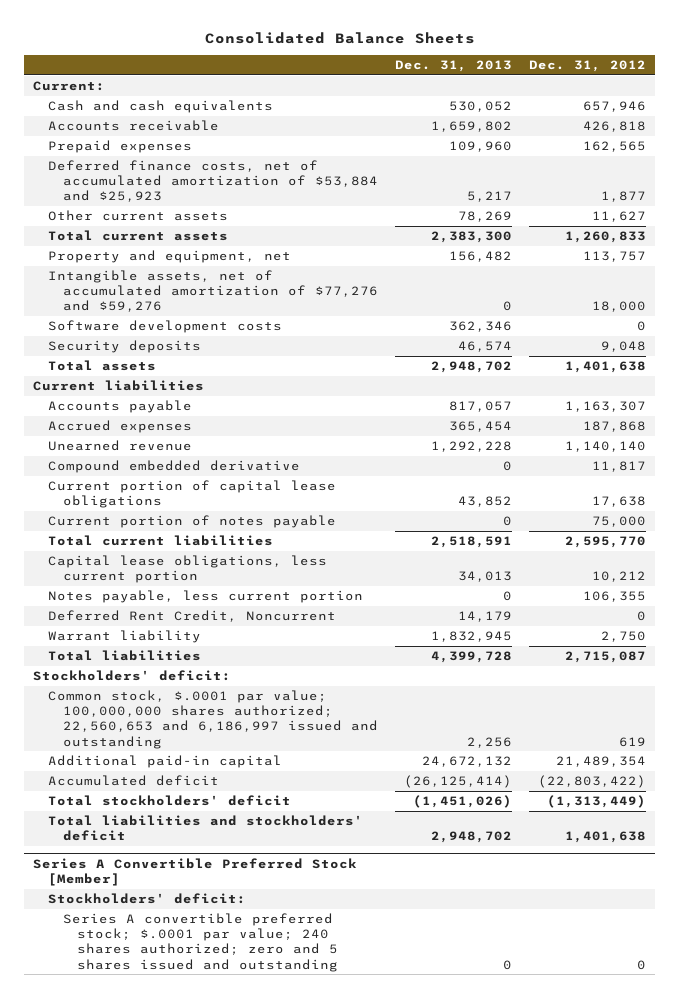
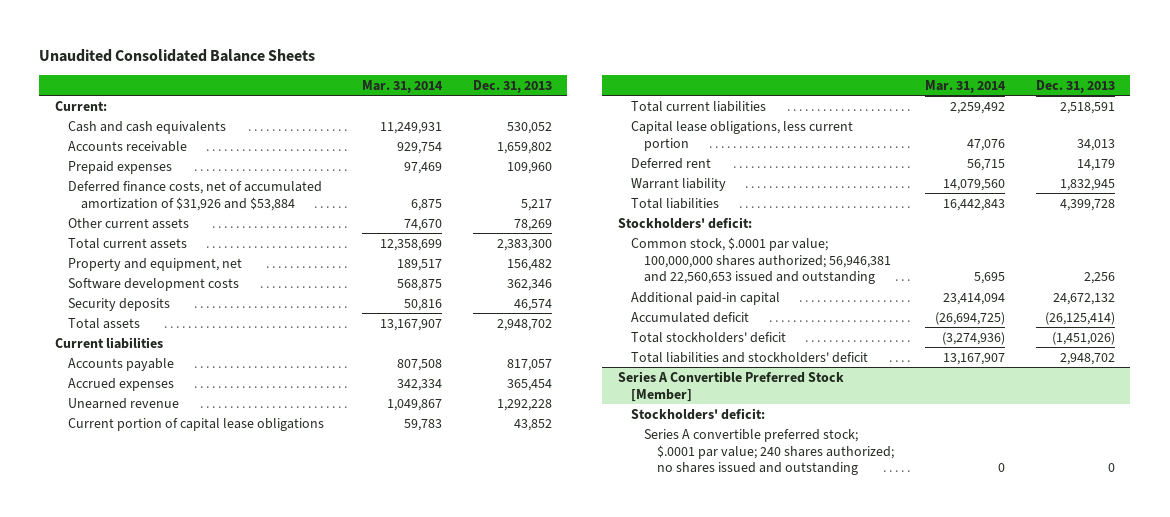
[204,31,475,44] Consolidated Balance Sheets -> [39,49,316,63] Unaudited Consolidated Balance Sheets
[529,60,647,73] Dec. 31, 2012 -> none
none -> [362,79,444,93] Mar. 31, 2014
[47,160,378,203] Deferred finance costs, net of accumulated amortization of $53,884 and $25,923 -> [67,180,322,211] Deferred finance costs, net of accumulated amortization of $31,926 and $53,884
[47,270,378,313] Intangible assets, net of accumulated amortization of $77,276 and $59,276 -> none
[47,460,300,474] Compound embedded derivative -> none
[47,515,336,529] Current portion of notes payable -> none
[47,590,363,604] Notes payable, less current portion -> none
[47,610,336,623] Deferred Rent Credit, Noncurrent -> [630,157,711,169] Deferred rent
[47,690,378,749] Common stock, $.0001 par value; 100,000,000 shares authorized; 22,560,653 and 6,186,997 issued and outstanding -> [630,236,891,285] Common stock, $.0001 par value; 100,000,000 shares authorized; 56,946,381 and 22,560,653 issued and outstanding
[62,913,339,972] Series A convertible preferred stock; $.0001 par value; 240 shares authorized; zero and 5 shares issued and outstanding -> [643,428,895,476] Series A convertible preferred stock; $.0001 par value; 240 shares authorized; no shares issued and outstanding

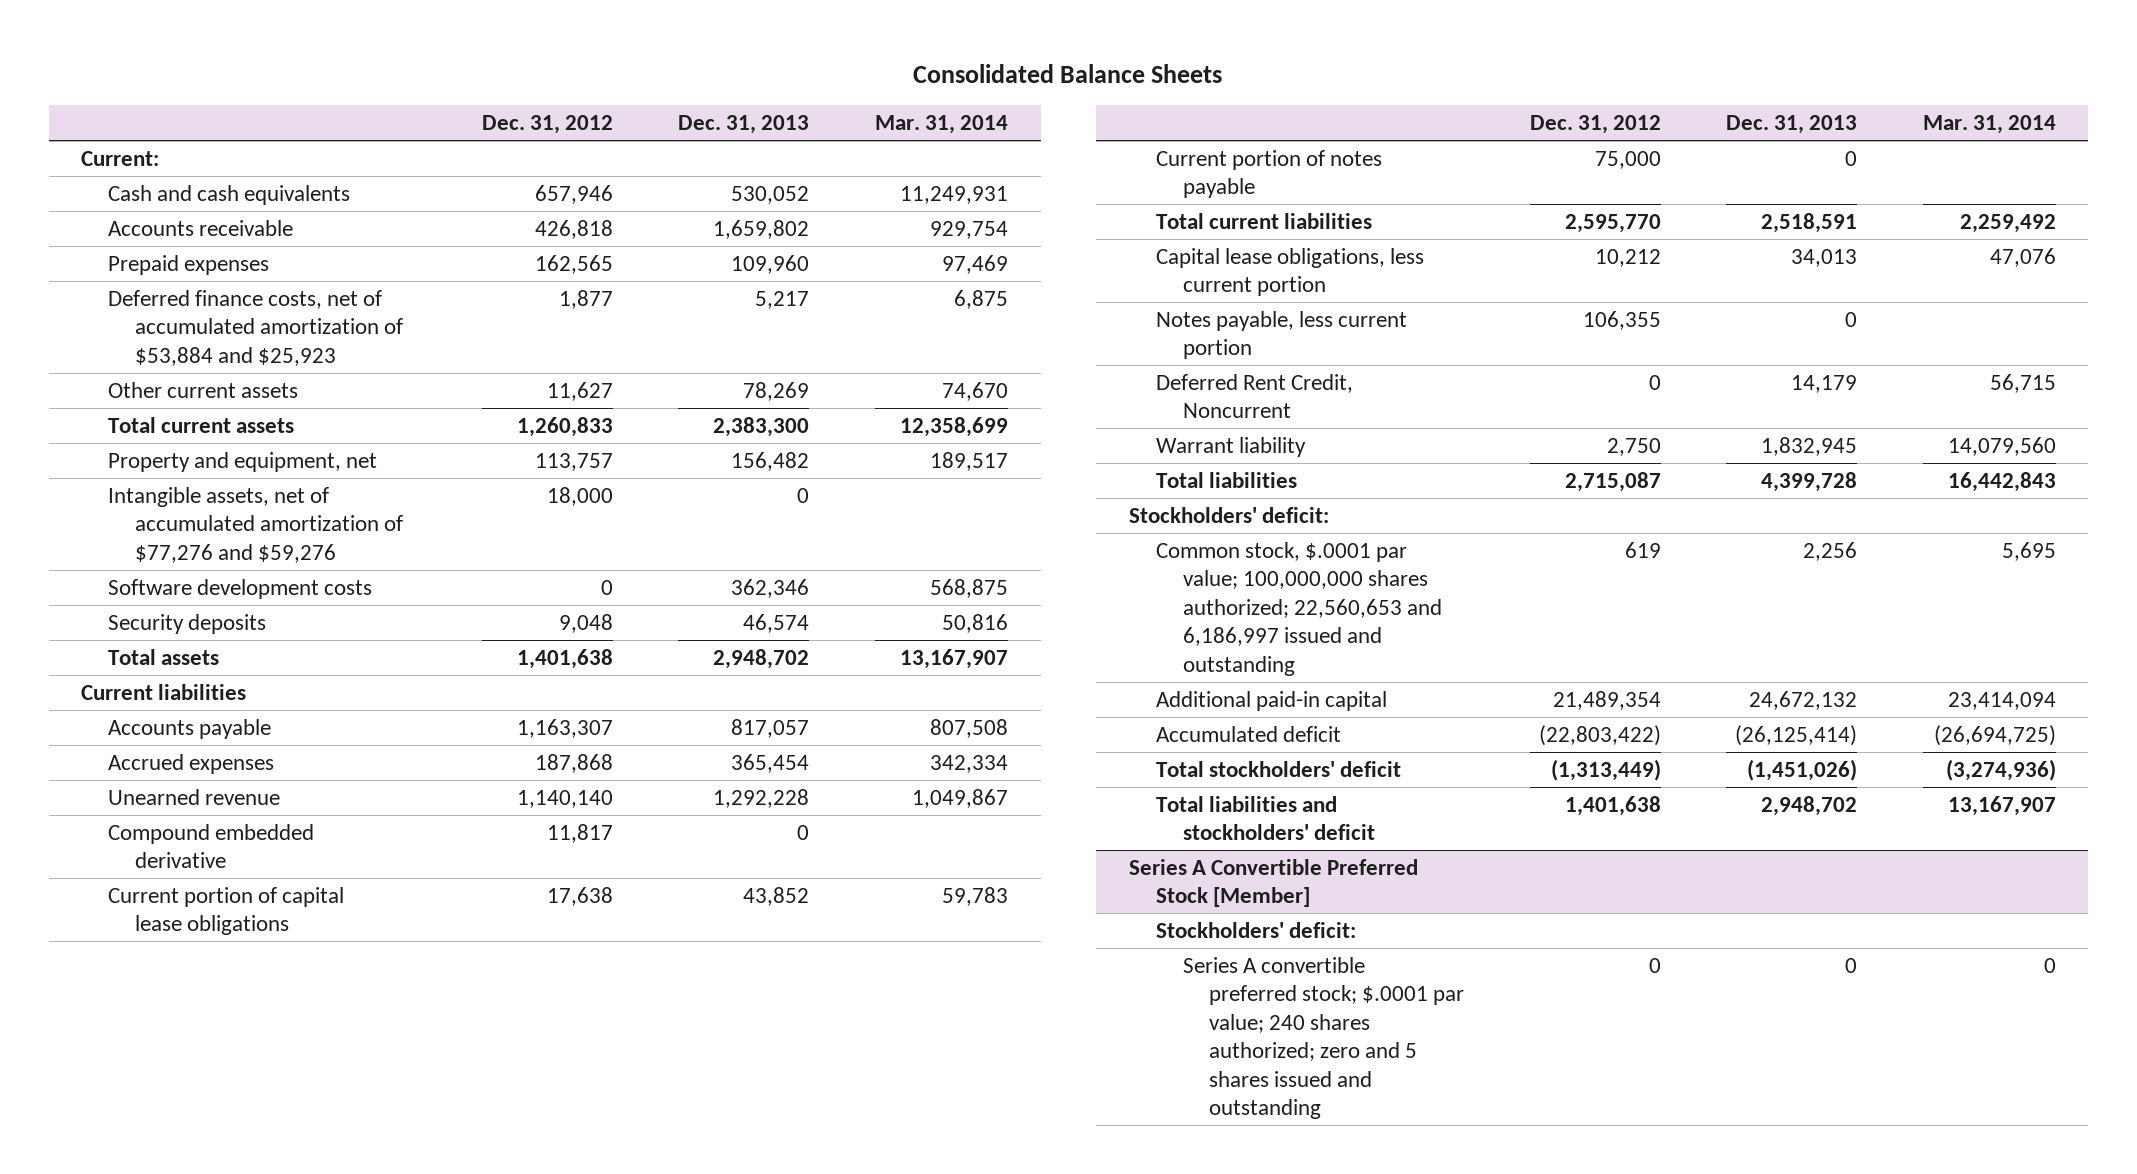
[39,49,316,63] Unaudited Consolidated Balance Sheets -> [913,64,1223,84] Consolidated Balance Sheets
none -> [482,115,614,135] Dec. 31, 2012
[67,180,322,211] Deferred finance costs, net of accumulated amortization of $31,926 and $53,884 -> [108,289,403,366] Deferred finance costs, net of accumulated amortization of $53,884 and $25,923
none -> [108,486,403,563] Intangible assets, net of accumulated amortization of $77,276 and $59,276
none -> [108,823,315,869] Compound embedded derivative
none -> [1155,149,1382,199] Current portion of notes payable
none -> [1155,310,1407,360] Notes payable, less current portion
[630,157,711,169] Deferred rent -> [1155,373,1353,419] Deferred Rent Credit, Noncurrent
[630,236,891,285] Common stock, $.0001 par value; 100,000,000 shares authorized; 56,946,381 and 22,560,653 issued and outstanding -> [1155,541,1442,676] Common stock, $.0001 par value; 100,000,000 shares authorized; 22,560,653 and 6,186,997 issued and outstanding
[643,428,895,476] Series A convertible preferred stock; $.0001 par value; 240 shares authorized; no shares issued and outstanding -> [1182,956,1465,1120] Series A convertible preferred stock; $.0001 par value; 240 shares authorized; zero and 5 shares issued and outstanding

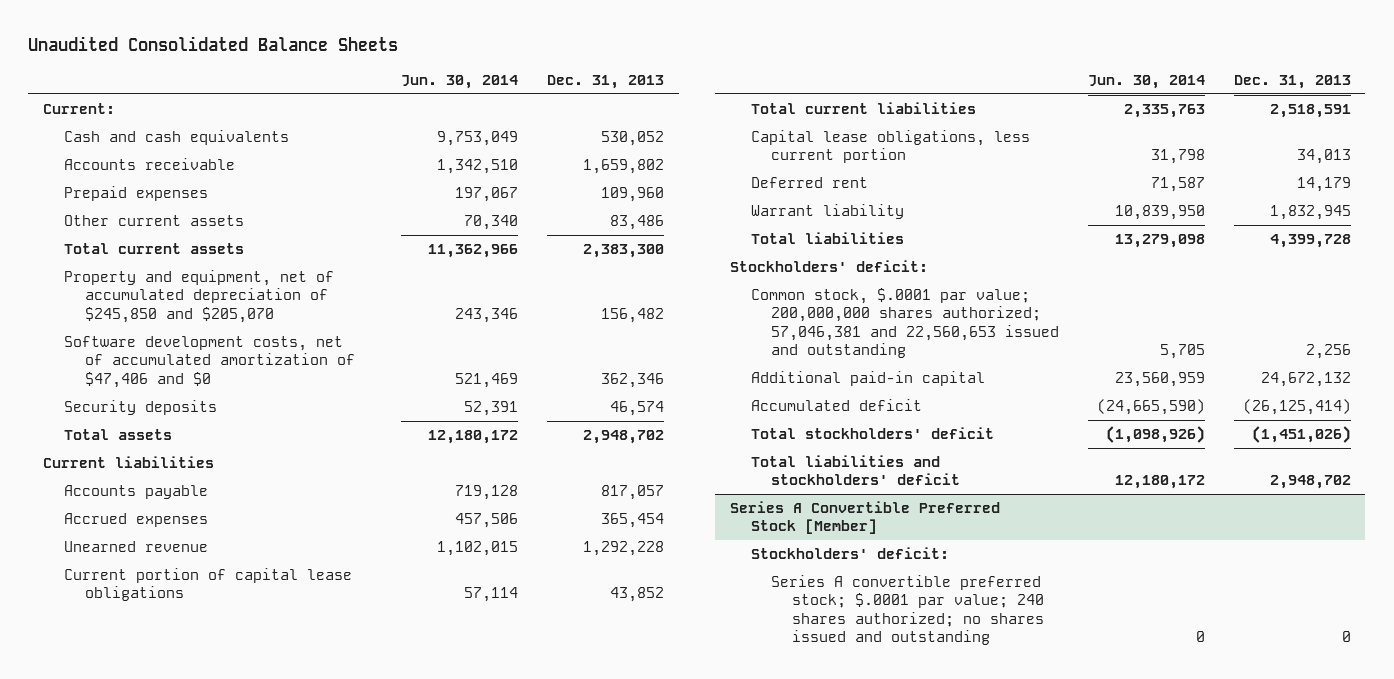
[913,64,1223,84] Consolidated Balance Sheets -> [28,36,399,52] Unaudited Consolidated Balance Sheets
[482,115,614,135] Dec. 31, 2012 -> none
[874,115,1008,135] Mar. 31, 2014 -> none
none -> [401,75,519,90] Jun. 30, 2014
[108,289,403,366] Deferred finance costs, net of accumulated amortization of $53,884 and $25,923 -> none
[743,381,810,401] 78,269 -> [610,215,665,231] 83,486
[108,486,403,563] Intangible assets, net of accumulated amortization of $77,276 and $59,276 -> none
[108,451,378,472] Property and equipment, net -> [63,270,334,323] Property and equipment, net of accumulated depreciation of $245,850 and $205,070
[108,578,373,599] Software development costs -> [63,336,355,388] Software development costs, net of accumulated amortization of $47,406 and $0
[108,823,315,869] Compound embedded derivative -> none
[1155,149,1382,199] Current portion of notes payable -> none
[1155,310,1407,360] Notes payable, less current portion -> none
[1155,373,1353,419] Deferred Rent Credit, Noncurrent -> [750,177,868,189] Deferred rent
[1155,541,1442,676] Common stock, $.0001 par value; 100,000,000 shares authorized; 22,560,653 and 6,186,997 issued and outstanding -> [750,288,1060,359] Common stock, $.0001 par value; 200,000,000 shares authorized; 57,046,381 and 22,560,653 issued and outstanding
[1182,956,1465,1120] Series A convertible preferred stock; $.0001 par value; 240 shares authorized; zero and 5 shares issued and outstanding -> [771,575,1045,646] Series A convertible preferred stock; $.0001 par value; 240 shares authorized; no shares issued and outstanding

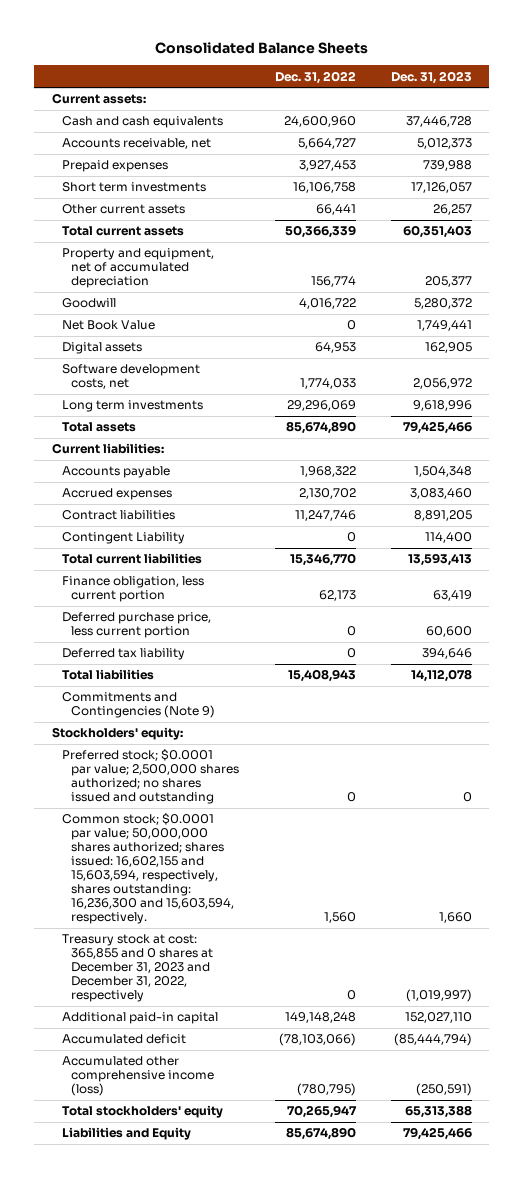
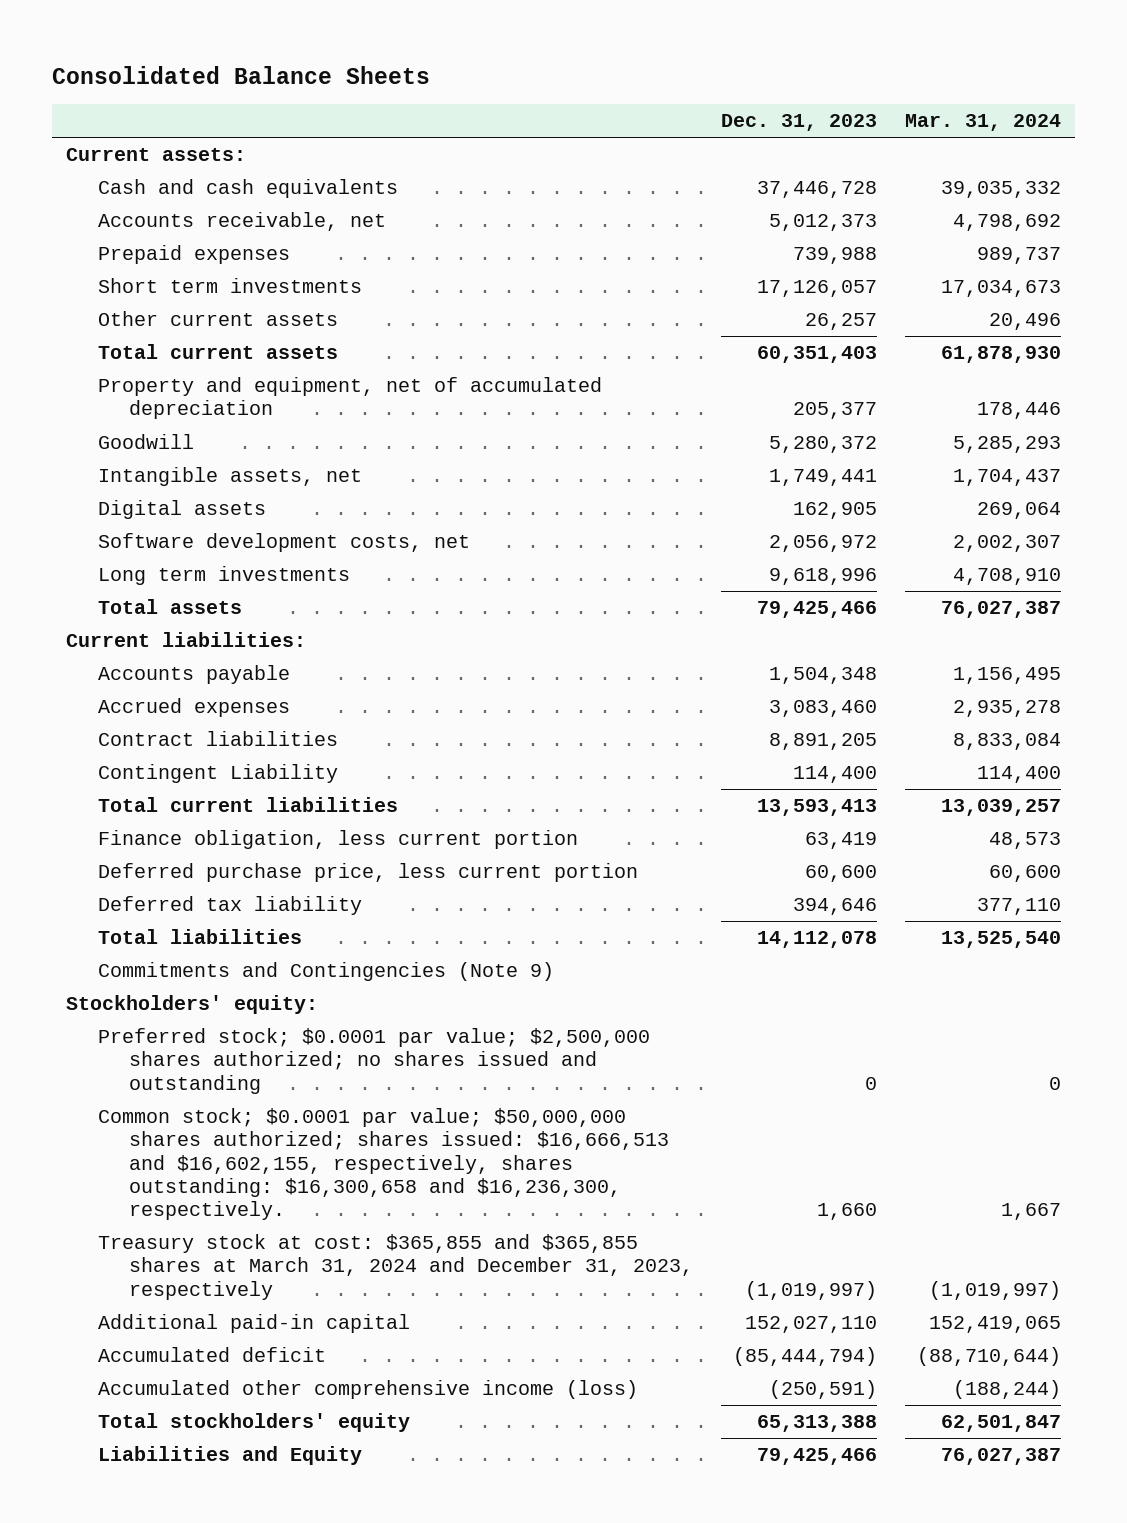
[274,70,356,84] Dec. 31, 2022 -> none
none -> [904,114,1061,132] Mar. 31, 2024
[61,320,155,331] Net Book Value -> [97,467,362,487] Intangible assets, net
[61,749,240,805] Preferred stock; $0.0001 par value; 2,500,000 shares authorized; no shares issued and outstanding -> [97,1028,650,1094] Preferred stock; $0.0001 par value; $2,500,000 shares authorized; no shares issued and outstanding
[61,813,235,925] Common stock; $0.0001 par value; 50,000,000 shares authorized; shares issued: 16,602,155 and 15,603,594, respectively, shares outstanding: 16,236,300 and 15,603,594, respectively. -> [97,1108,670,1220] Common stock; $0.0001 par value; $50,000,000 shares authorized; shares issued: $16,666,513 and $16,602,155, respectively, shares outstanding: $16,300,658 and $16,236,300, respectively.
[61,934,214,1003] Treasury stock at cost: 365,855 and 0 shares at December 31, 2023 and December 31, 2022, respectively -> [97,1234,694,1300] Treasury stock at cost: $365,855 and $365,855 shares at March 31, 2024 and December 31, 2023, respectively

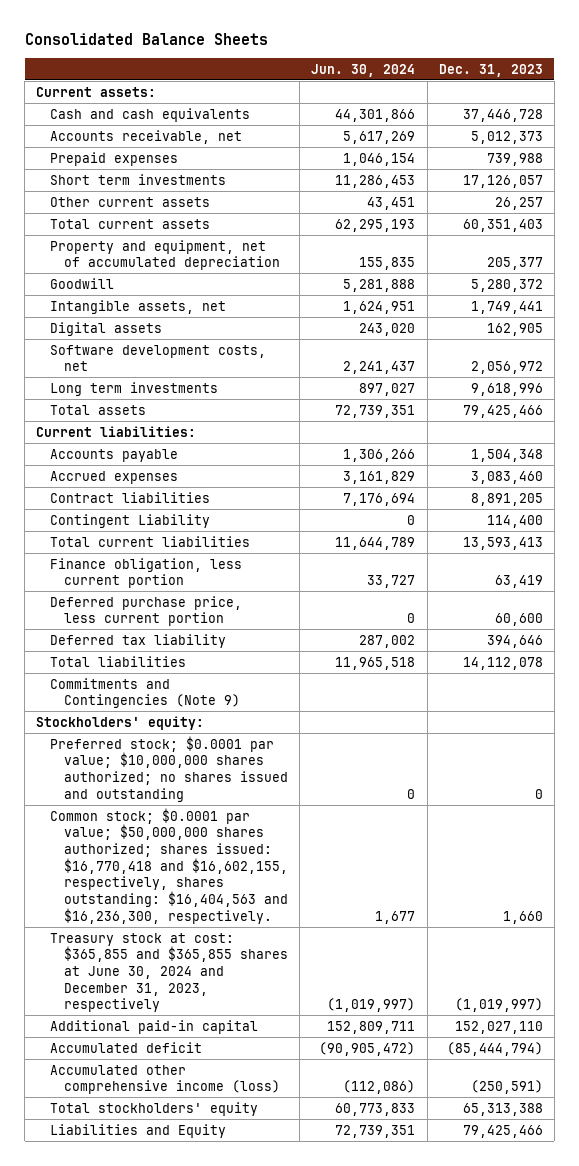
[904,114,1061,132] Mar. 31, 2024 -> none
none -> [311,63,416,77] Jun. 30, 2024
[97,1028,650,1094] Preferred stock; $0.0001 par value; $2,500,000 shares authorized; no shares issued and outstanding -> [50,735,289,802] Preferred stock; $0.0001 par value; $10,000,000 shares authorized; no shares issued and outstanding
[97,1108,670,1220] Common stock; $0.0001 par value; $50,000,000 shares authorized; shares issued: $16,666,513 and $16,602,155, respectively, shares outstanding: $16,300,658 and $16,236,300, respectively. -> [50,807,289,924] Common stock; $0.0001 par value; $50,000,000 shares authorized; shares issued: $16,770,418 and $16,602,155, respectively, shares outstanding: $16,404,563 and $16,236,300, respectively.
[97,1234,694,1300] Treasury stock at cost: $365,855 and $365,855 shares at March 31, 2024 and December 31, 2023, respectively -> [50,932,289,1013] Treasury stock at cost: $365,855 and $365,855 shares at June 30, 2024 and December 31, 2023, respectively

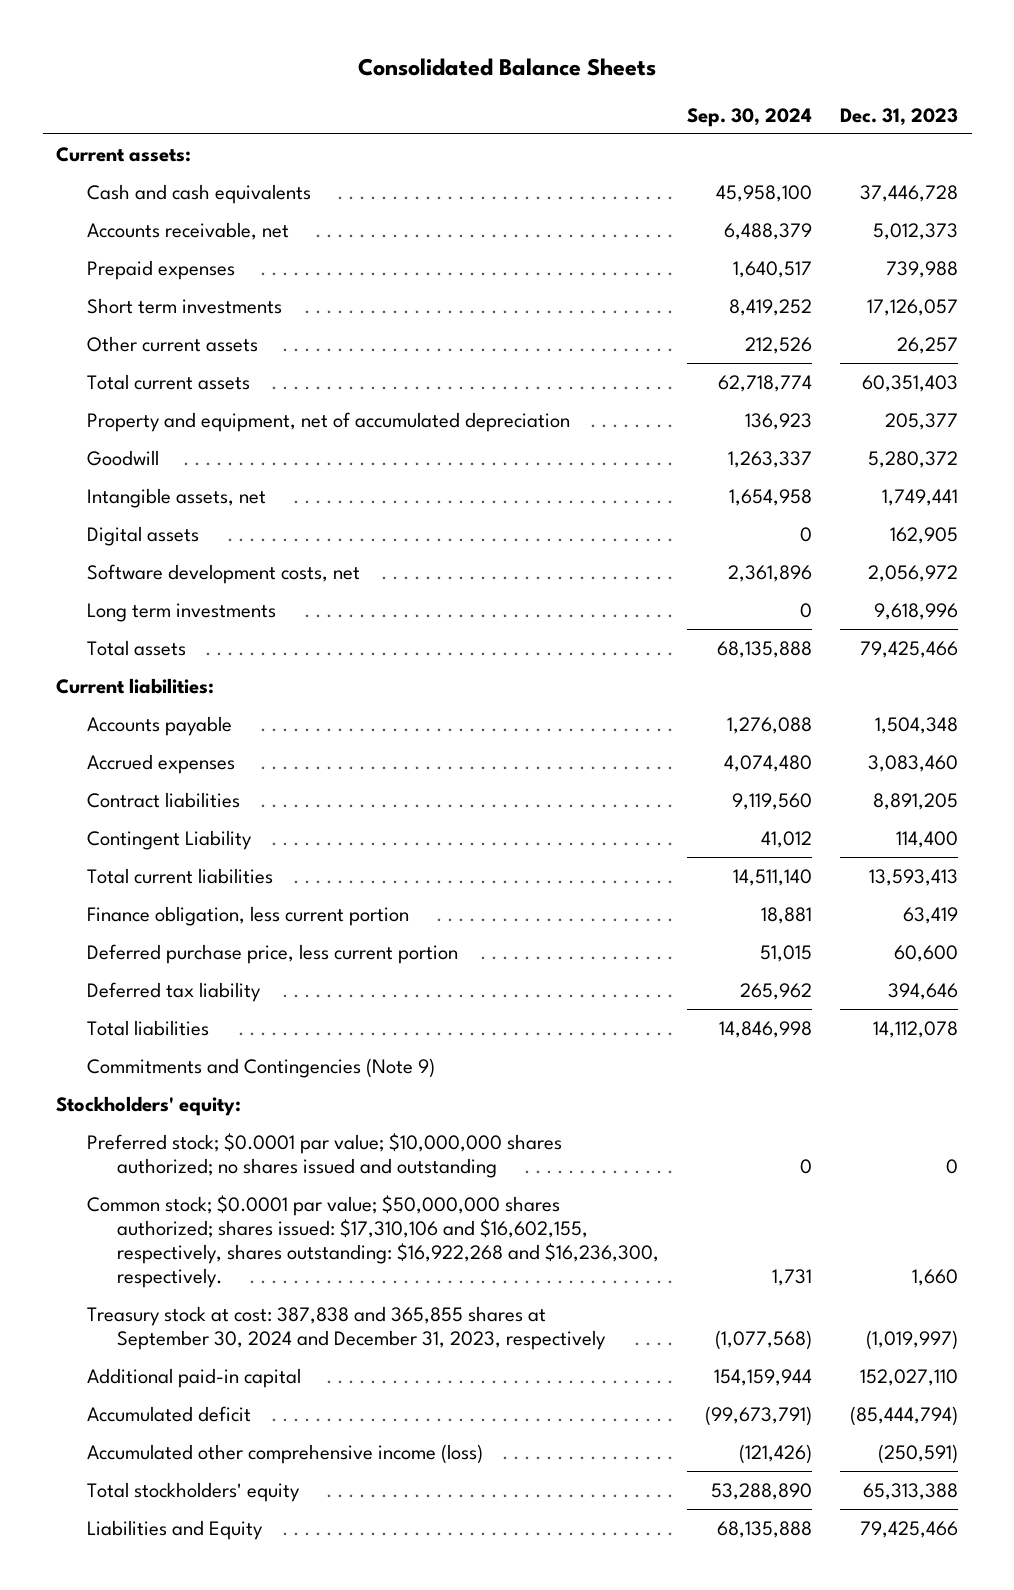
[311,63,416,77] Jun. 30, 2024 -> none
none -> [686,107,812,127] Sep. 30, 2024
[50,807,289,924] Common stock; $0.0001 par value; $50,000,000 shares authorized; shares issued: $16,770,418 and $16,602,155, respectively, shares outstanding: $16,404,563 and $16,236,300, respectively. -> [86,1195,660,1288] Common stock; $0.0001 par value; $50,000,000 shares authorized; shares issued: $17,310,106 and $16,602,155, respectively, shares outstanding: $16,922,268 and $16,236,300, respectively.
[50,932,289,1013] Treasury stock at cost: $365,855 and $365,855 shares at June 30, 2024 and December 31, 2023, respectively -> [86,1306,607,1350] Treasury stock at cost: 387,838 and 365,855 shares at September 30, 2024 and December 31, 2023, respectively

